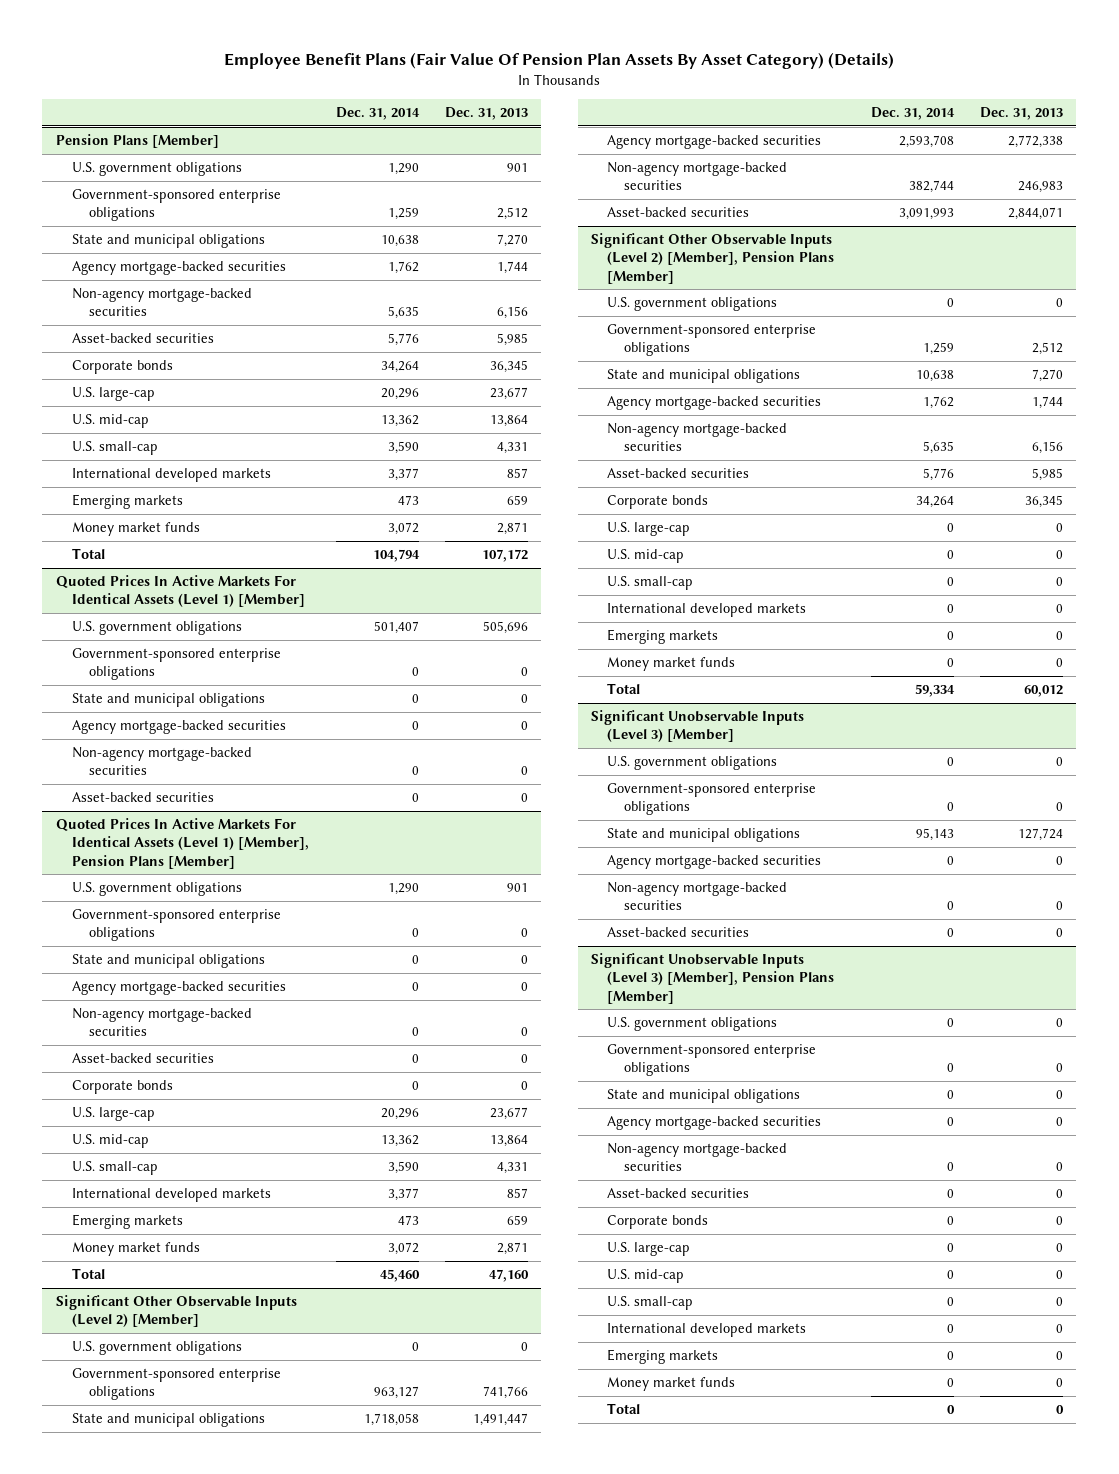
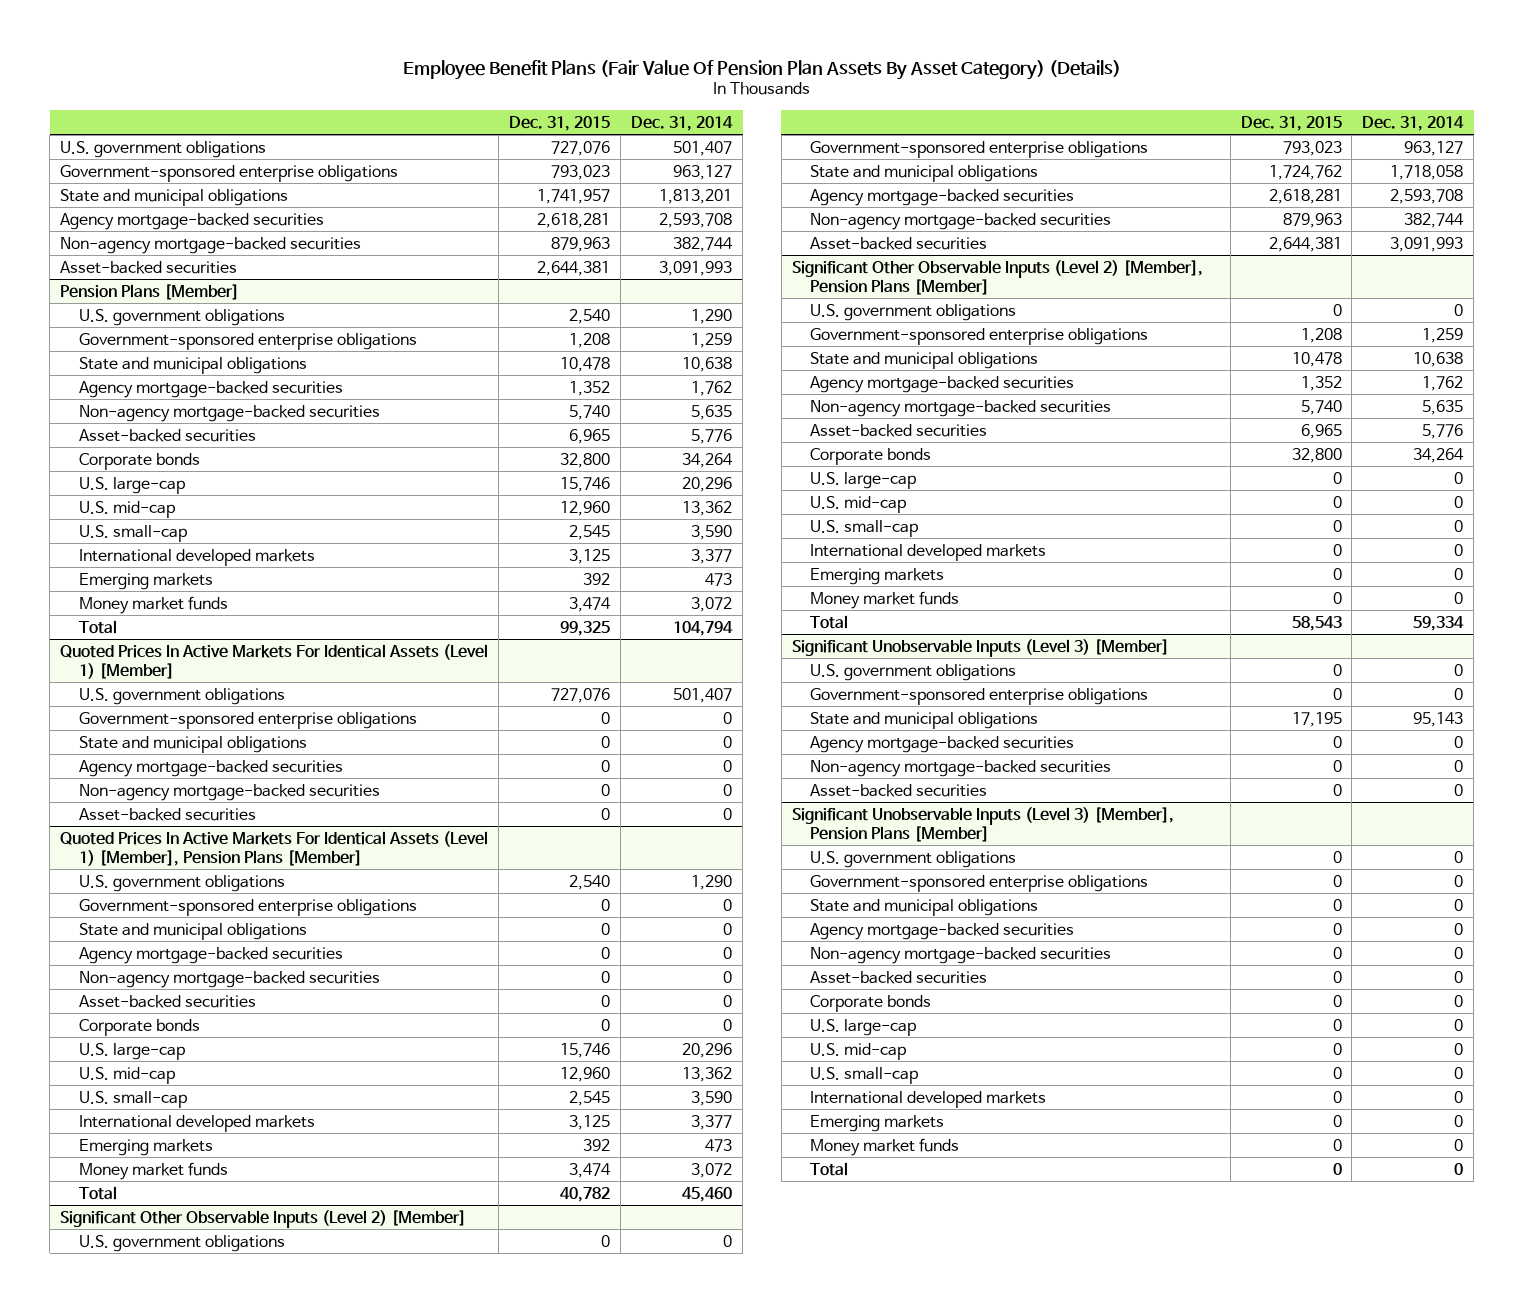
[444,107,528,121] Dec. 31, 2013 -> none
none -> [509,115,611,131] Dec. 31, 2015
none -> [60,140,267,158] U.S. government obligations
none -> [60,164,399,182] Government-sponsored enterprise obligations
none -> [60,188,289,206] State and municipal obligations
none -> [60,212,325,230] Agency mortgage-backed securities
none -> [60,236,362,254] Non-agency mortgage-backed securities
none -> [60,260,238,274] Asset-backed securities

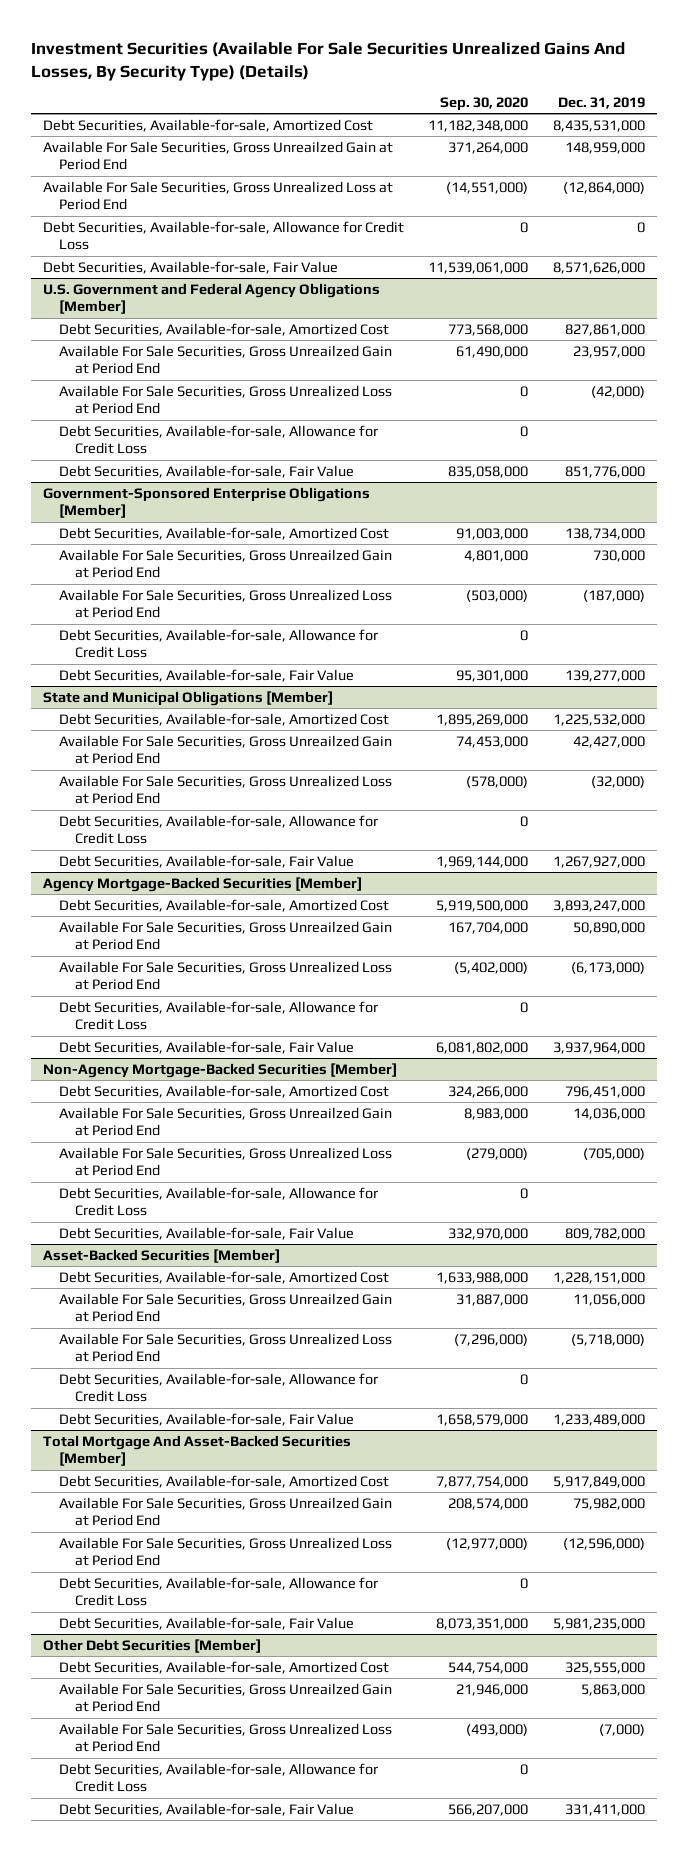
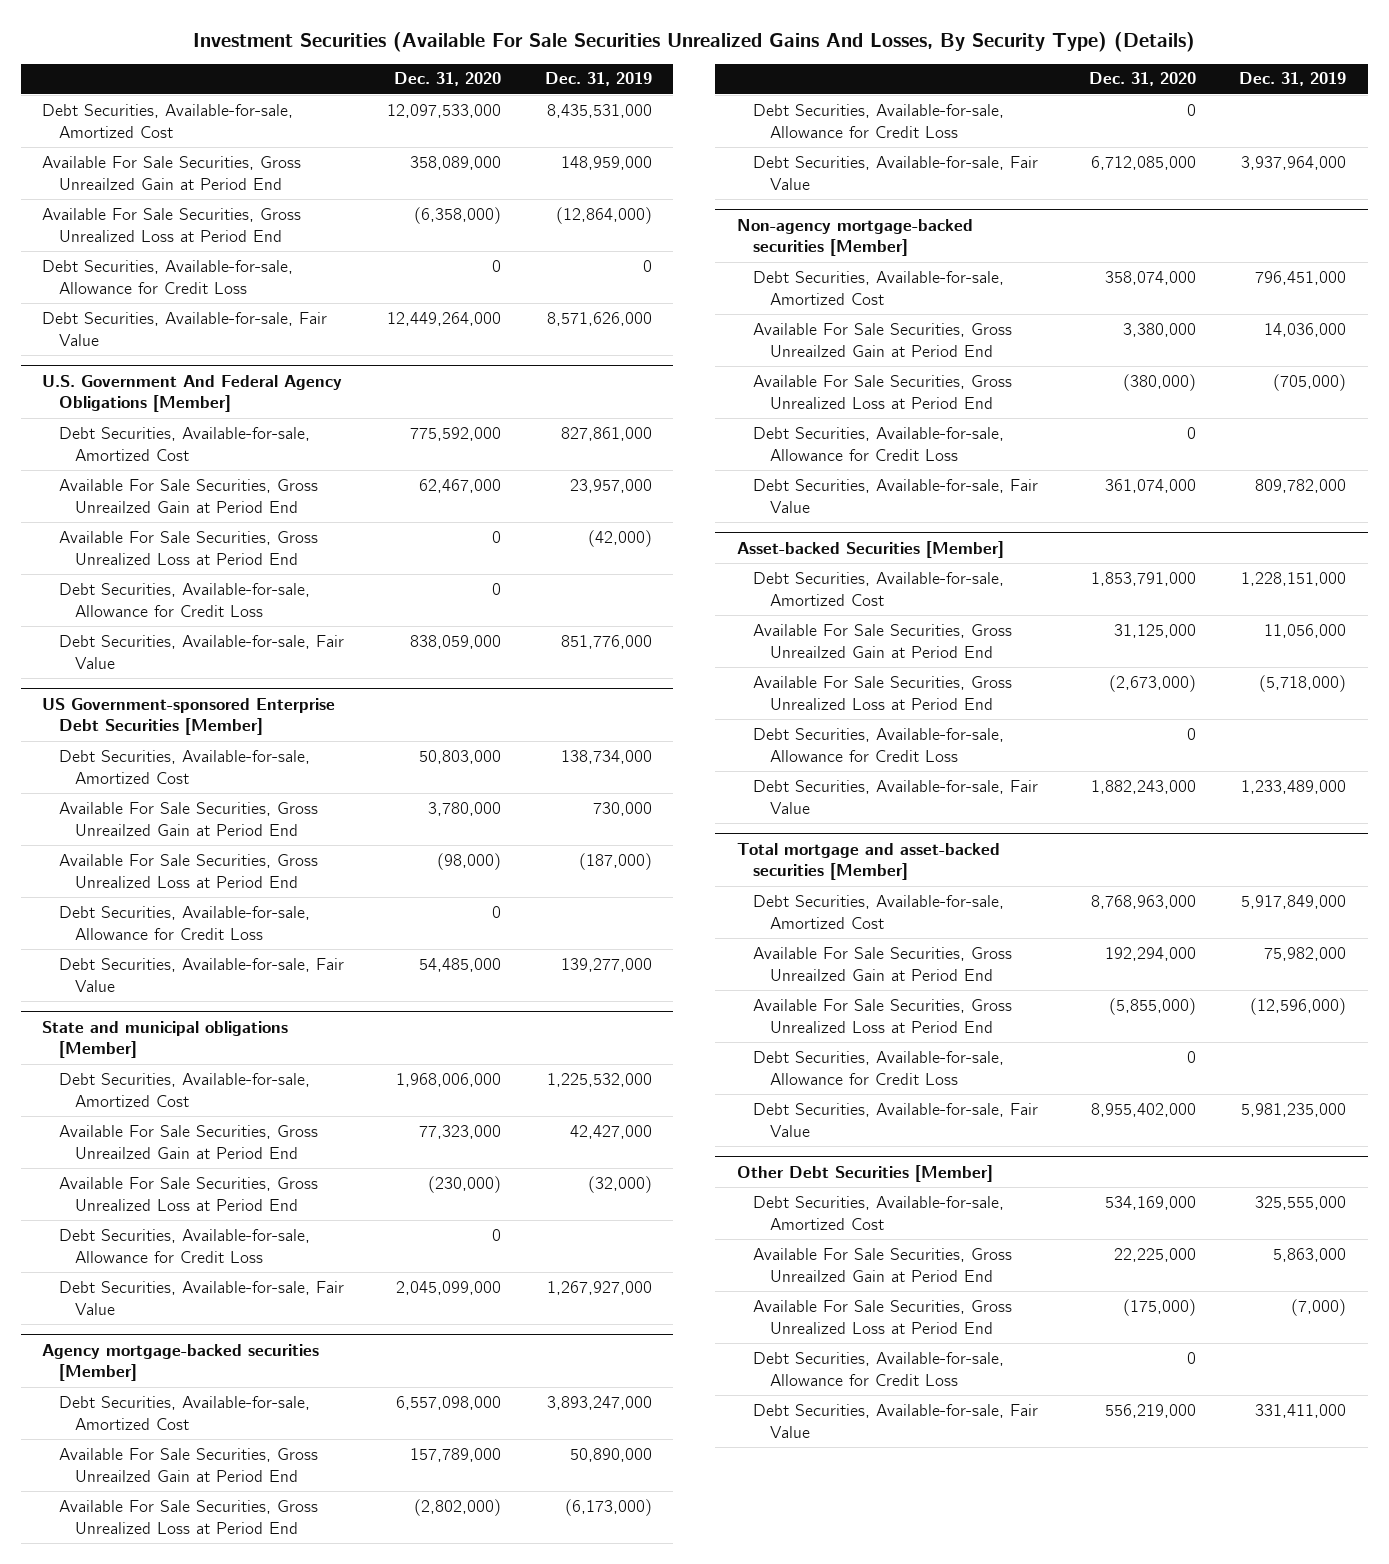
[440,97,529,112] Sep. 30, 2020 -> none
none -> [394,72,502,87] Dec. 31, 2020
[43,282,381,315] U.S. Government and Federal Agency Obligations [Member] -> [42,374,343,413] U.S. Government And Federal Agency Obligations [Member]
[43,486,371,519] Government-Sponsored Enterprise Obligations [Member] -> [42,697,336,736] US Government-sponsored Enterprise Debt Securities [Member]
[43,690,334,706] State and Municipal Obligations [Member] -> [42,1020,289,1059] State and municipal obligations [Member]
[43,876,363,892] Agency Mortgage-Backed Securities [Member] -> [42,1343,320,1382] Agency mortgage-backed securities [Member]
[43,1062,398,1078] Non-Agency Mortgage-Backed Securities [Member] -> [737,218,974,257] Non-agency mortgage-backed securities [Member]
[43,1248,281,1263] Asset-Backed Securities [Member] -> [737,540,1005,558] Asset-backed Securities [Member]
[43,1434,352,1467] Total Mortgage And Asset-Backed Securities [Member] -> [737,842,1001,881] Total mortgage and asset-backed securities [Member]

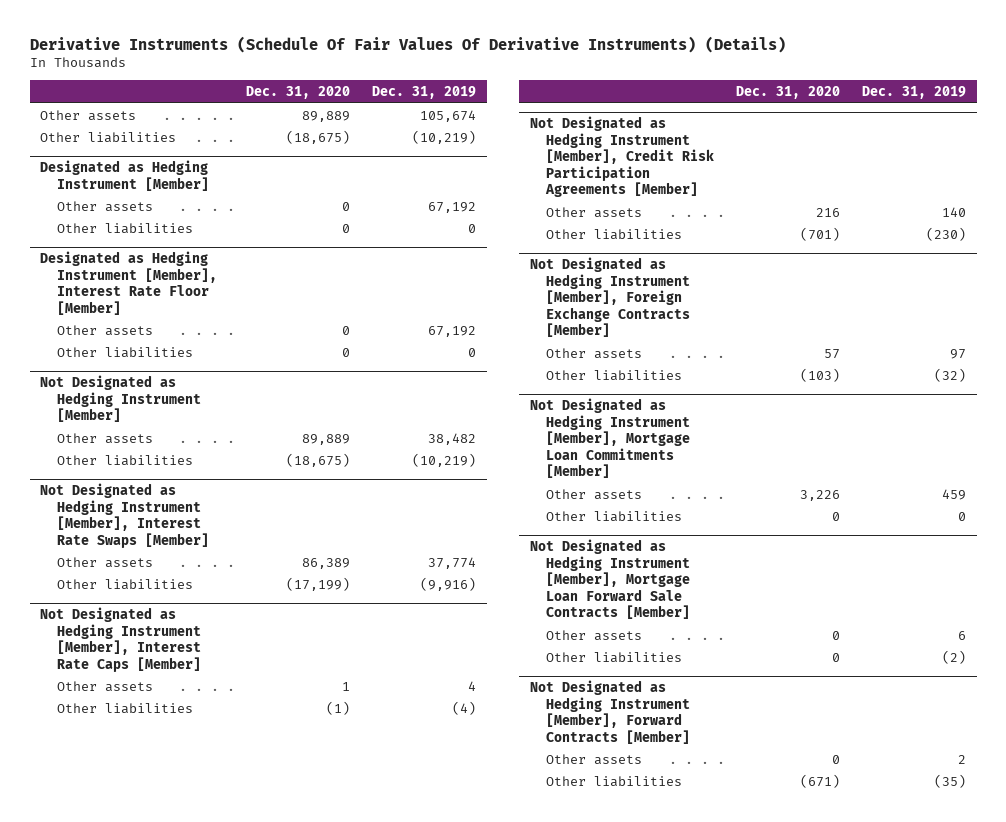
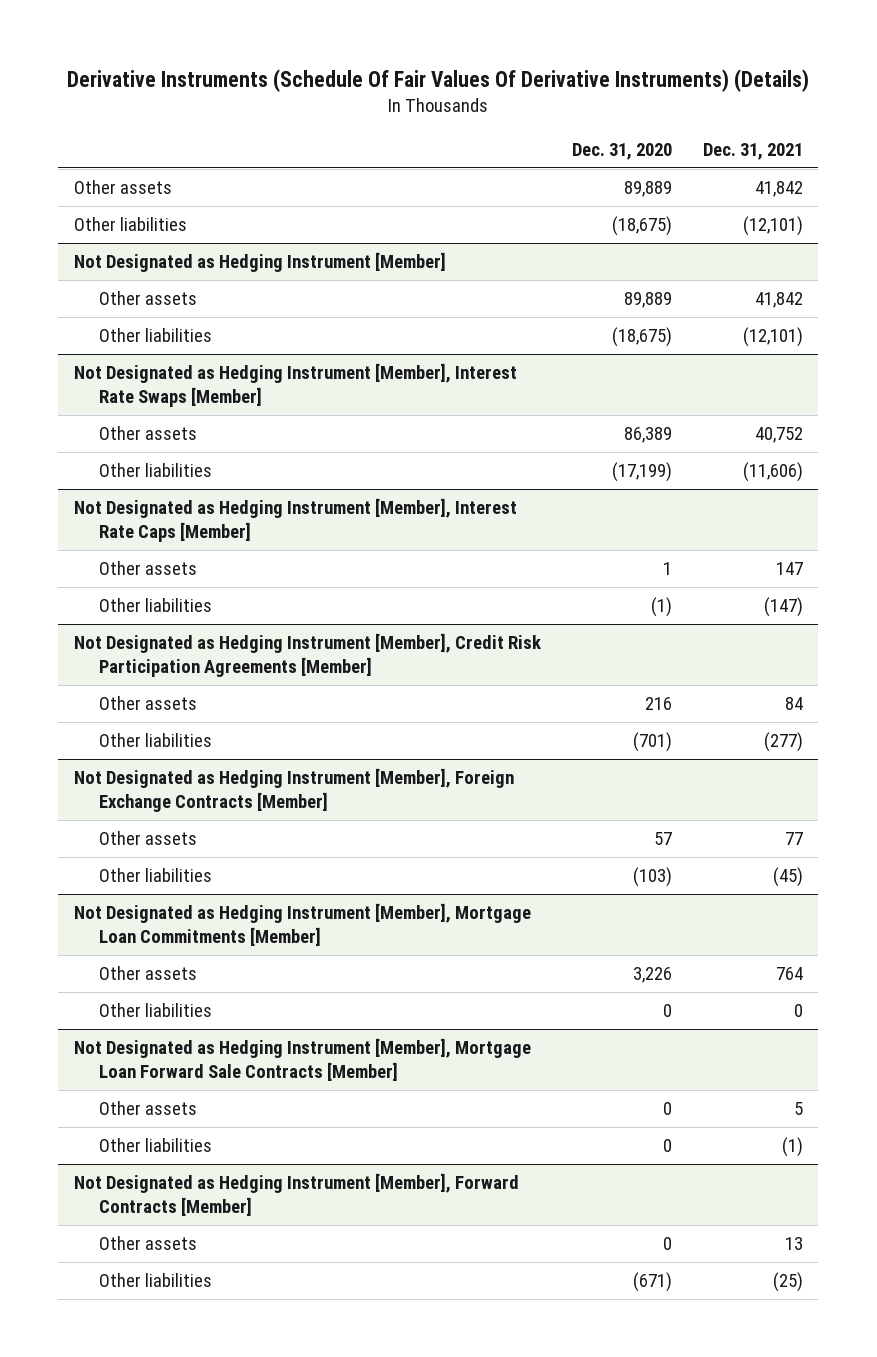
[372,85,477,99] Dec. 31, 2019 -> none
none -> [702,142,803,160] Dec. 31, 2021
[40,159,209,191] Designated as Hedging Instrument [Member] -> none
[56,200,153,212] Other assets -> none
[56,222,193,234] Other liabilities -> none
[40,250,217,315] Designated as Hedging Instrument [Member], Interest Rate Floor [Member] -> none
[56,324,153,336] Other assets -> none
[56,346,193,358] Other liabilities -> none

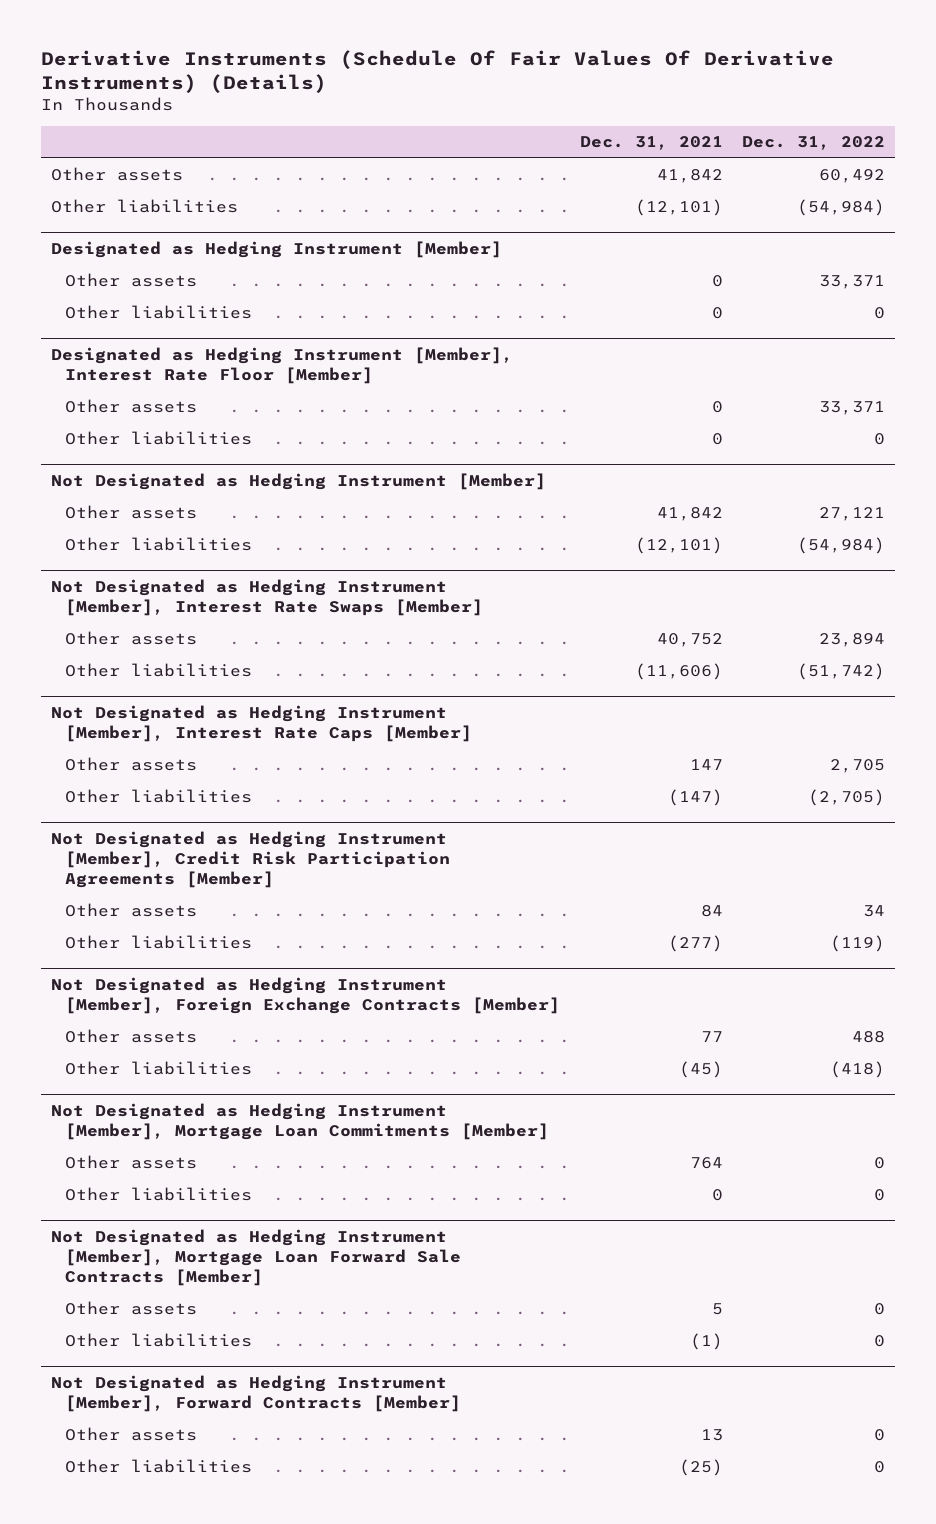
[571,142,672,160] Dec. 31, 2020 -> none
none -> [742,136,886,151] Dec. 31, 2022
none -> [50,241,502,259] Designated as Hedging Instrument [Member]
none -> [65,273,198,288] Other assets
none -> [65,305,253,320] Other liabilities
none -> [50,347,513,385] Designated as Hedging Instrument [Member], Interest Rate Floor [Member]
none -> [65,399,198,414] Other assets
none -> [65,431,253,446] Other liabilities

